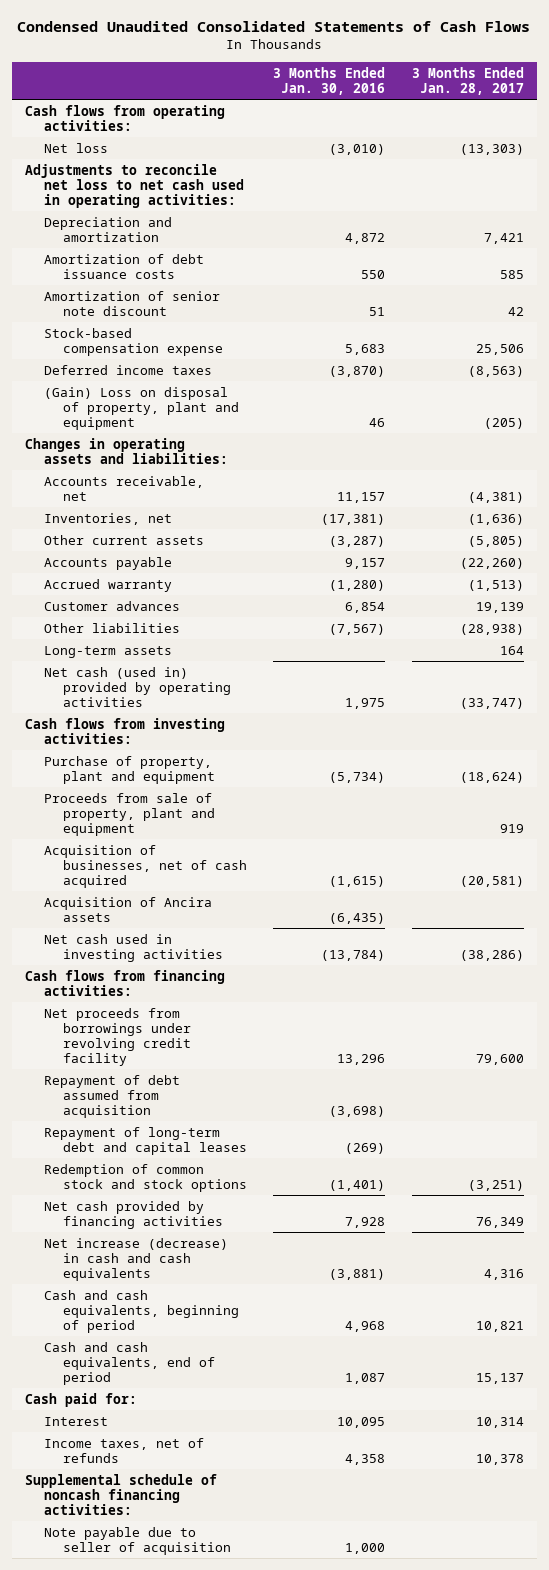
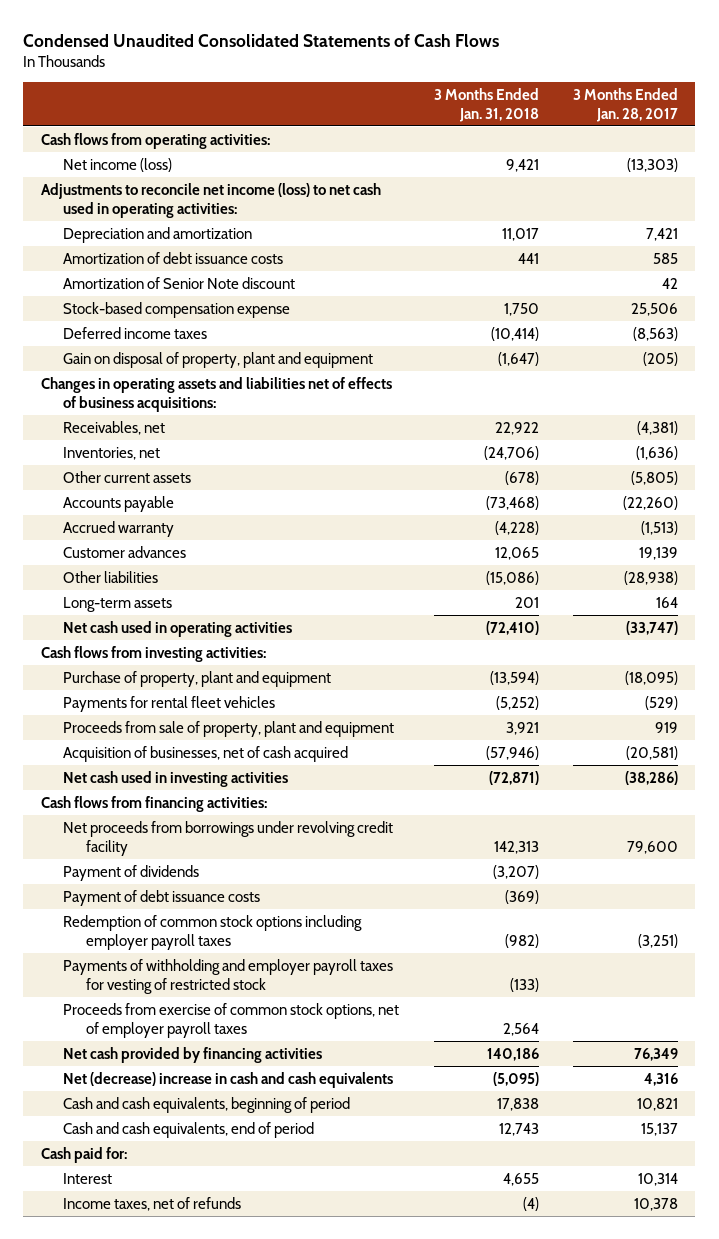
[273,66,386,95] 3 Months Ended Jan. 30, 2016 -> none
none -> [433,87,539,122] 3 Months Ended Jan. 31, 2018
[44,142,109,153] Net loss -> [63,157,173,172] Net income (loss)
[25,163,245,208] Adjustments to reconcile net loss to net cash used in operating activities: -> [40,182,381,218] Adjustments to reconcile net income (loss) to net cash used in operating activities:
[44,290,221,316] Amortization of senior note discount -> [63,276,296,289] Amortization of Senior Note discount
[44,386,240,430] (Gain) Loss on disposal of property, plant and equipment -> [63,351,374,368] Gain on disposal of property, plant and equipment
[25,437,229,464] Changes in operating assets and liabilities: -> [40,376,392,412] Changes in operating assets and liabilities net of effects of business acquisitions:
[44,475,205,501] Accounts receivable, net -> [63,420,166,435] Receivables, net
[44,666,232,707] Net cash (used in) provided by operating activities -> [63,620,293,637] Net cash used in operating activities
[459,771,524,783] (18,624) -> [625,670,679,685] (18,095)
none -> [63,695,276,712] Payments for rental fleet vehicles
[44,896,213,922] Acquisition of Ancira assets -> none
[44,1074,181,1118] Repayment of debt assumed from acquisition -> none
[44,1126,248,1155] Repayment of long-term debt and capital leases -> none
none -> [63,864,200,881] Payment of dividends
none -> [63,889,261,906] Payment of debt issuance costs
[44,1163,248,1192] Redemption of common stock and stock options -> [63,914,363,950] Redemption of common stock options including employer payroll taxes
none -> [63,958,394,994] Payments of withholding and employer payroll taxes for vesting of restricted stock
none -> [63,1002,400,1038] Proceeds from exercise of common stock options, net of employer payroll taxes
[44,1237,229,1281] Net increase (decrease) in cash and cash equivalents -> [63,1071,394,1088] Net (decrease) increase in cash and cash equivalents
[25,1473,218,1515] Supplemental schedule of noncash financing activities: -> none
[44,1526,232,1555] Note payable due to seller of acquisition -> none

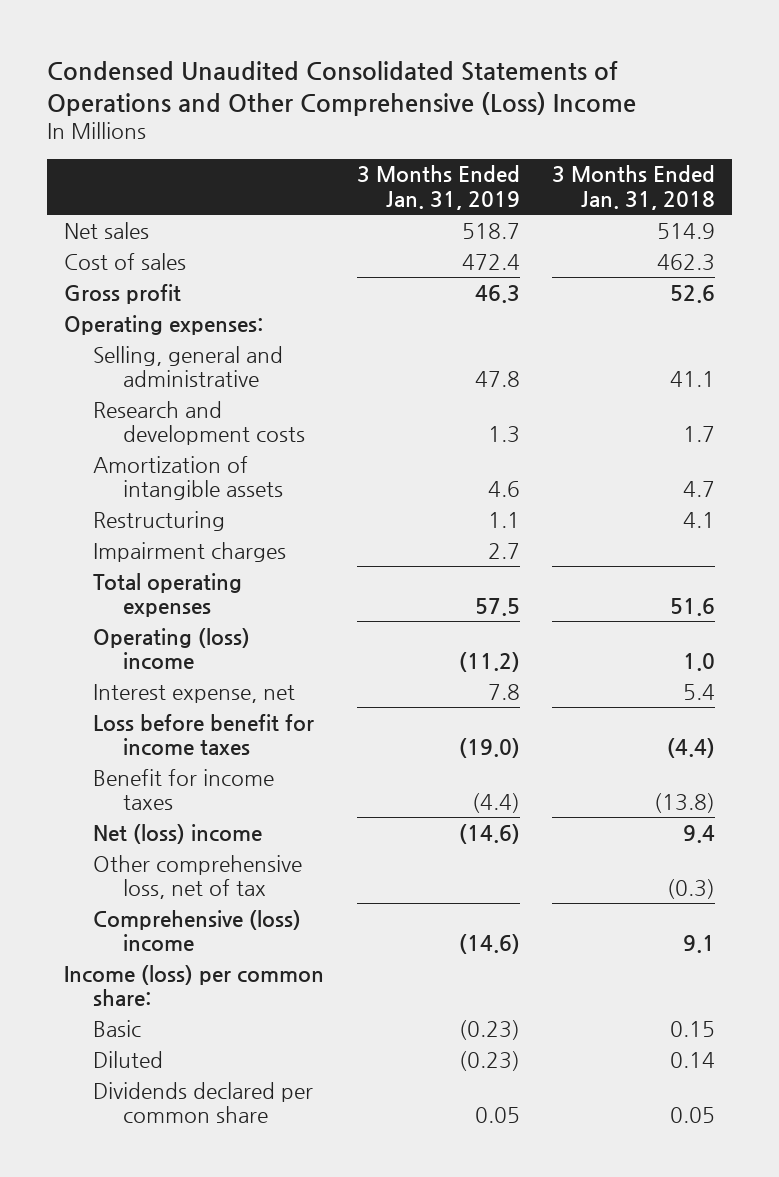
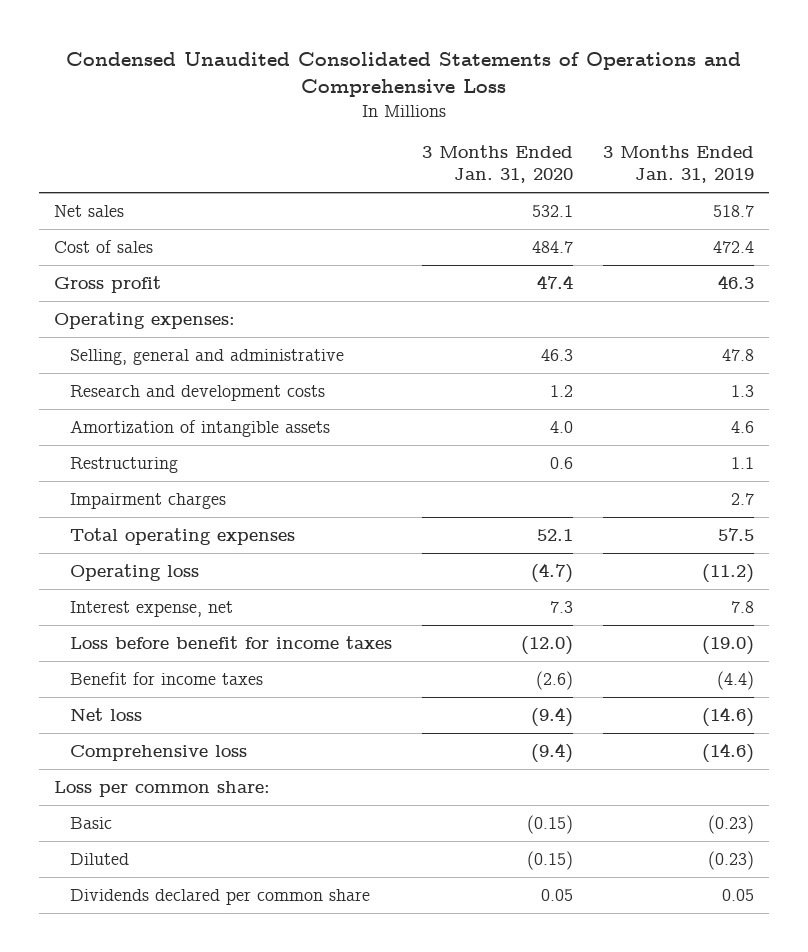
[47,61,637,116] Condensed Unaudited Consolidated Statements of Operations and Other Comprehensive (Loss) Income -> [66,52,742,98] Condensed Unaudited Consolidated Statements of Operations and Comprehensive Loss
[552,165,716,210] 3 Months Ended Jan. 31, 2018 -> none
none -> [422,145,574,184] 3 Months Ended Jan. 31, 2020
[93,627,251,671] Operating (loss) income -> [70,563,200,581] Operating loss
[93,854,303,900] Other comprehensive loss, net of tax -> none
[93,823,263,844] Net (loss) income -> [70,707,143,721] Net loss
[93,909,302,953] Comprehensive (loss) income -> [70,744,248,761] Comprehensive loss
[63,964,324,1007] Income (loss) per common share: -> [54,780,271,797] Loss per common share:

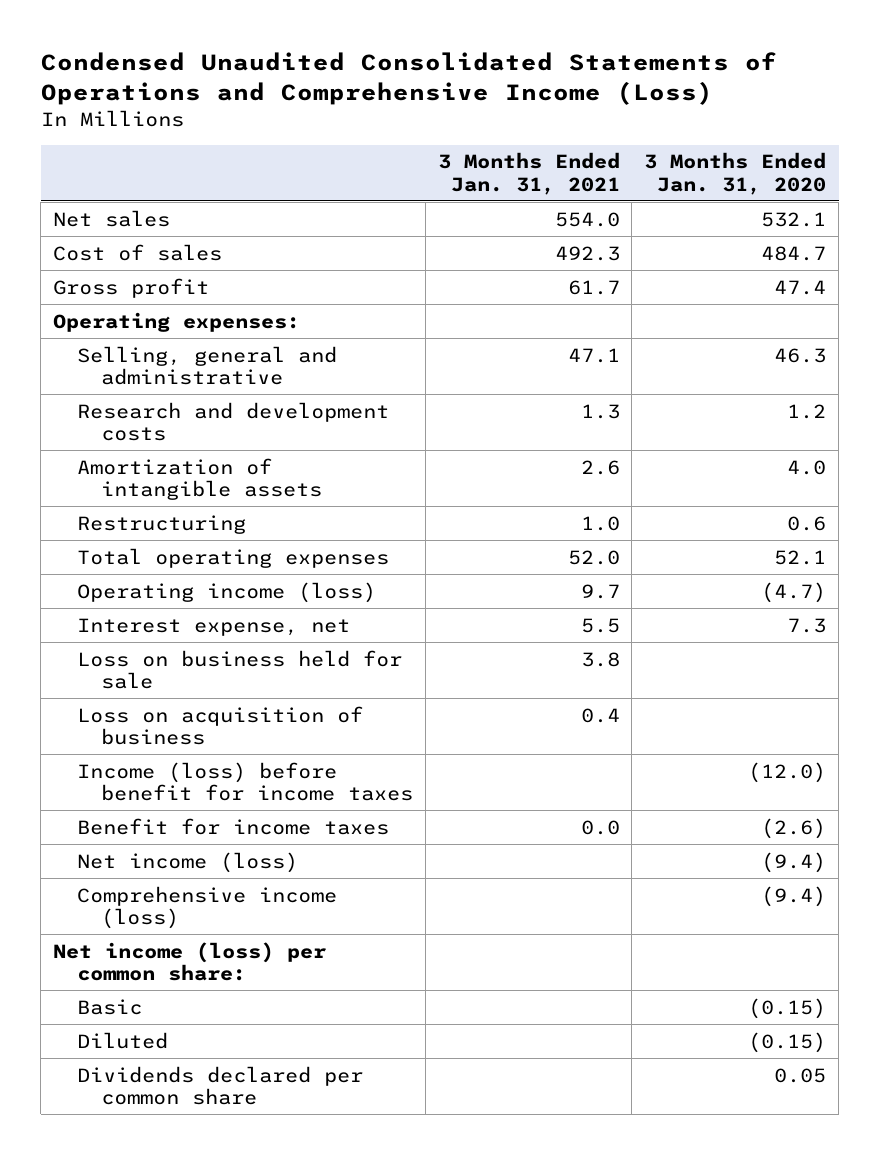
[66,52,742,98] Condensed Unaudited Consolidated Statements of Operations and Comprehensive Loss -> [40,52,777,105] Condensed Unaudited Consolidated Statements of Operations and Comprehensive Income (Loss)
[603,145,755,184] 3 Months Ended Jan. 31, 2019 -> none
none -> [437,152,620,195] 3 Months Ended Jan. 31, 2021
[70,492,227,509] Impairment charges -> none
[70,563,200,581] Operating loss -> [76,581,376,603] Operating income (loss)
none -> [76,649,402,689] Loss on business held for sale
none -> [76,705,363,745] Loss on acquisition of business
[70,635,393,649] Loss before benefit for income taxes -> [76,761,413,801] Income (loss) before benefit for income taxes
[70,707,143,721] Net loss -> [76,851,298,873] Net income (loss)
[70,744,248,761] Comprehensive loss -> [76,885,337,929] Comprehensive income (loss)
[54,780,271,797] Loss per common share: -> [52,941,327,981] Net income (loss) per common share:

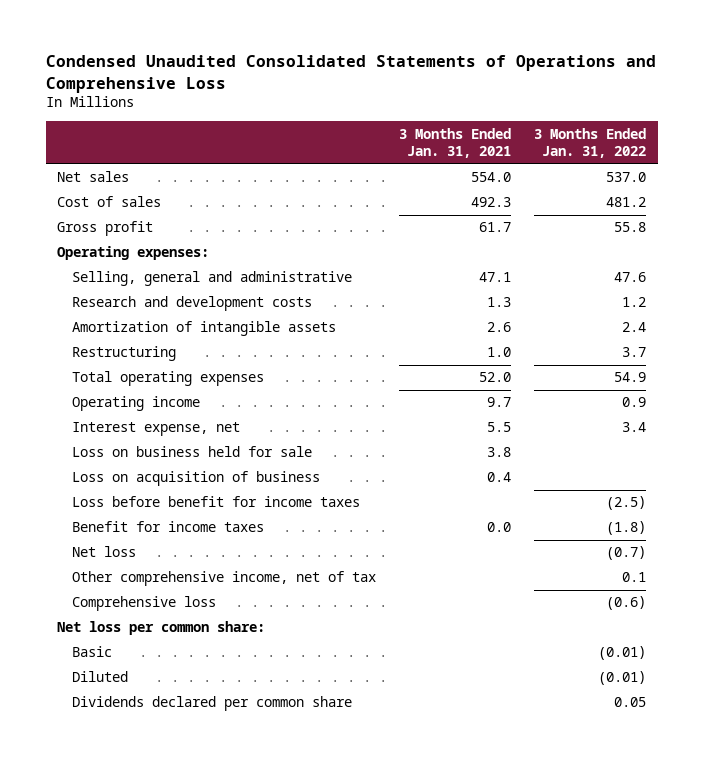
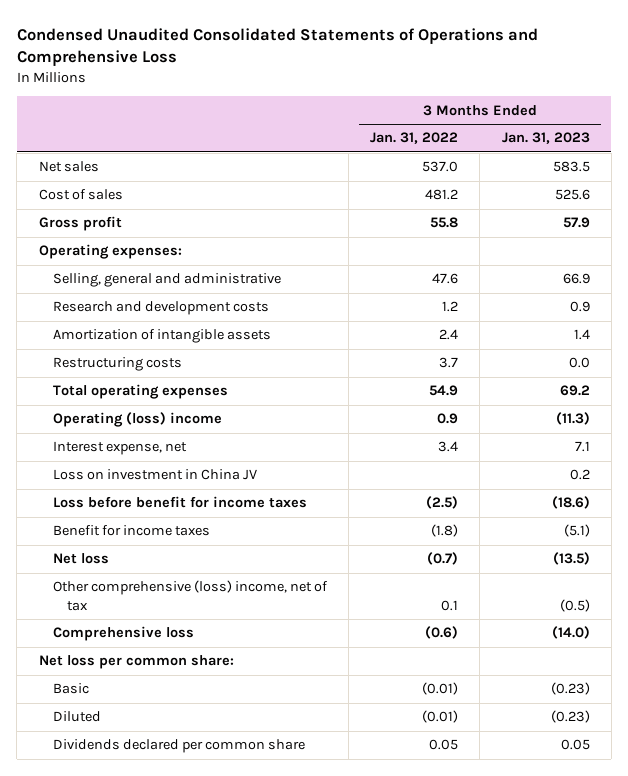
[398,127,511,159] 3 Months Ended Jan. 31, 2021 -> none
none -> [501,132,590,145] Jan. 31, 2023
[71,346,176,362] Restructuring -> [52,357,182,372] Restructuring costs
[71,396,200,412] Operating income -> [52,412,222,428] Operating (loss) income
[71,446,312,458] Loss on business held for sale -> none
[71,471,320,487] Loss on acquisition of business -> none
none -> [52,469,257,481] Loss on investment in China JV
[71,571,376,587] Other comprehensive income, net of tax -> [52,580,328,611] Other comprehensive (loss) income, net of tax

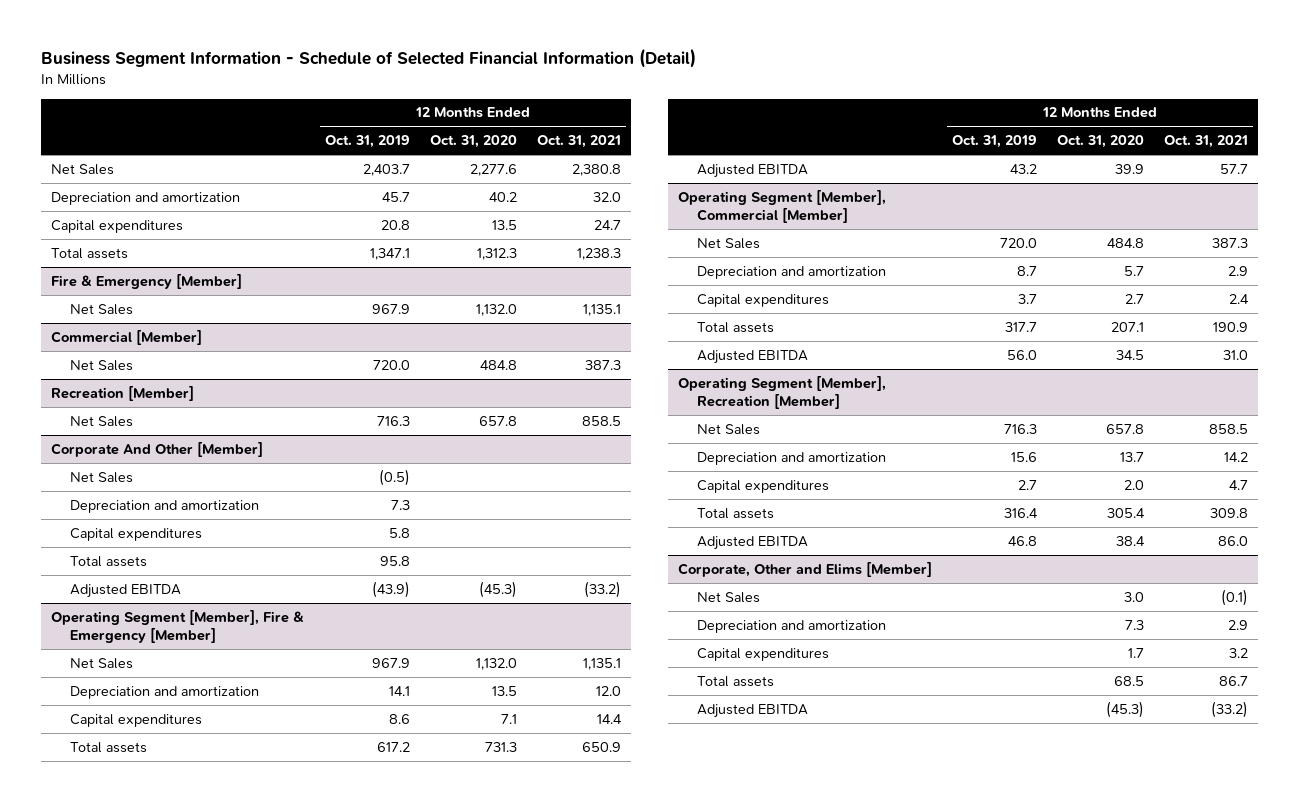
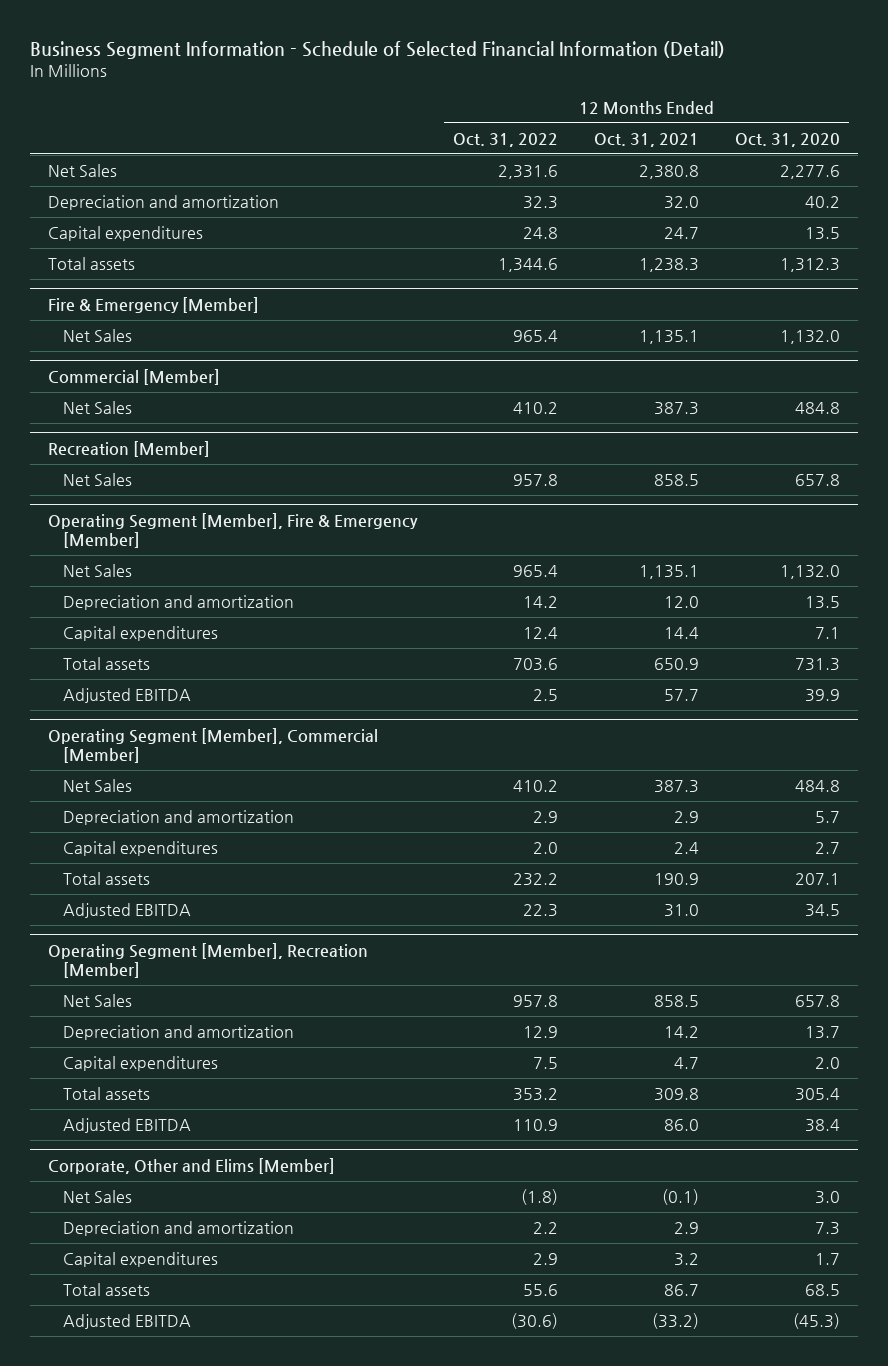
[324,135,410,149] Oct. 31, 2019 -> none
none -> [453,132,559,147] Oct. 31, 2022
[51,441,264,457] Corporate And Other [Member] -> none
[70,471,134,483] Net Sales -> none
[70,499,260,513] Depreciation and amortization -> none
[70,527,203,541] Capital expenditures -> none
[70,555,148,567] Total assets -> none
[70,583,182,598] Adjusted EBITDA -> none

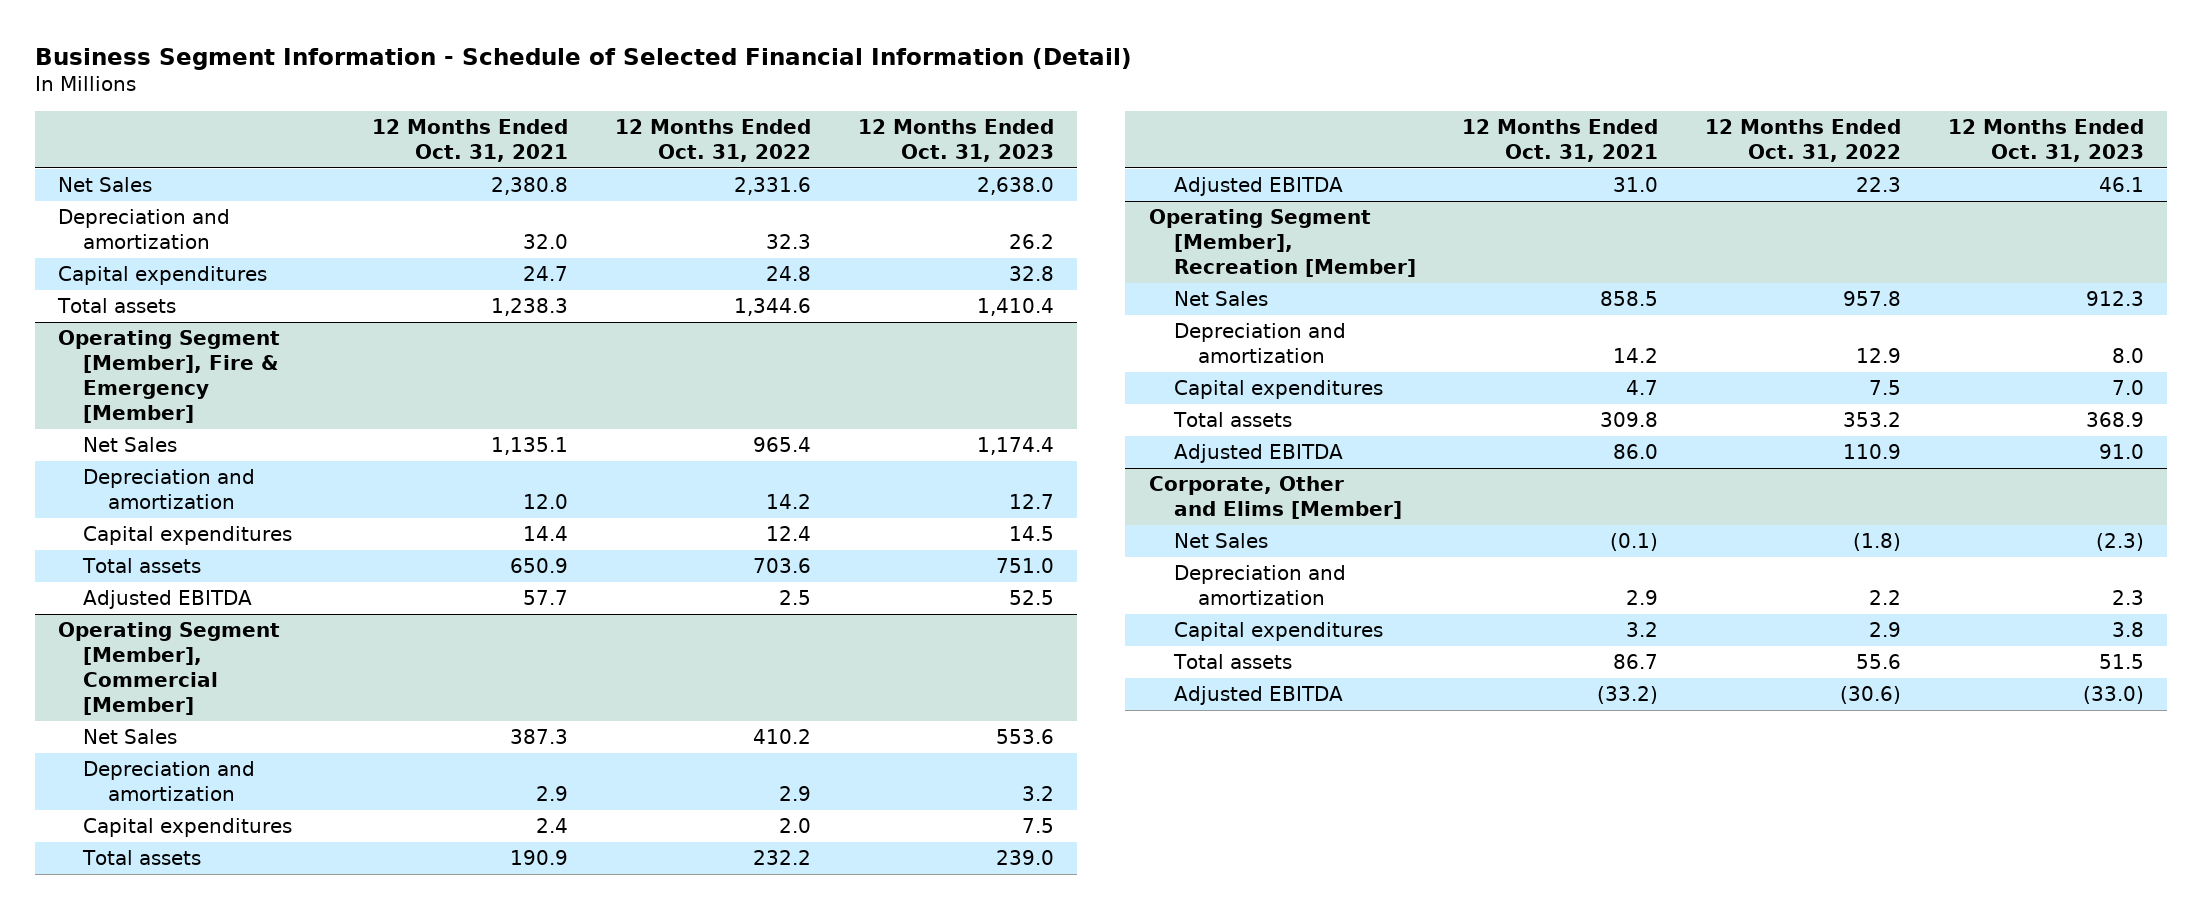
[735,132,841,147] Oct. 31, 2020 -> none
none -> [857,118,1054,162] 12 Months Ended Oct. 31, 2023
[48,296,260,313] Fire & Emergency [Member] -> none
[62,329,132,343] Net Sales -> none
[48,368,221,385] Commercial [Member] -> none
[62,401,132,415] Net Sales -> none
[48,440,211,457] Recreation [Member] -> none
[62,473,132,487] Net Sales -> none

